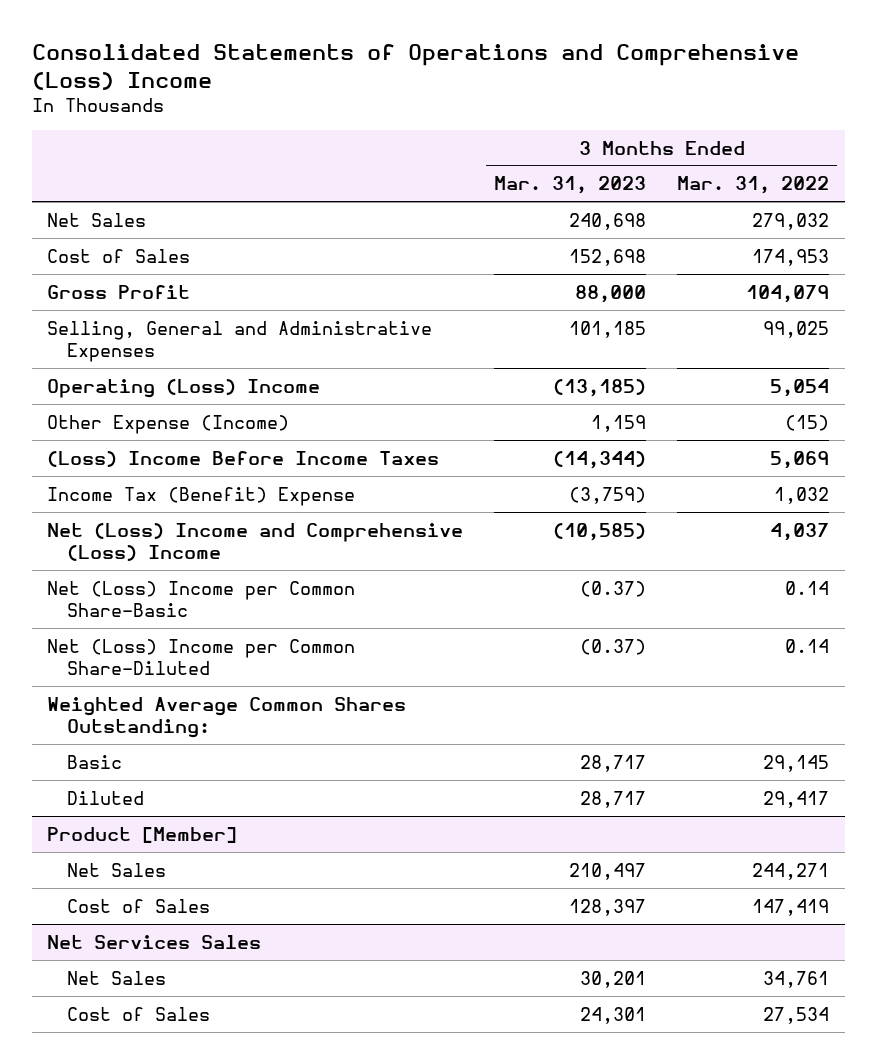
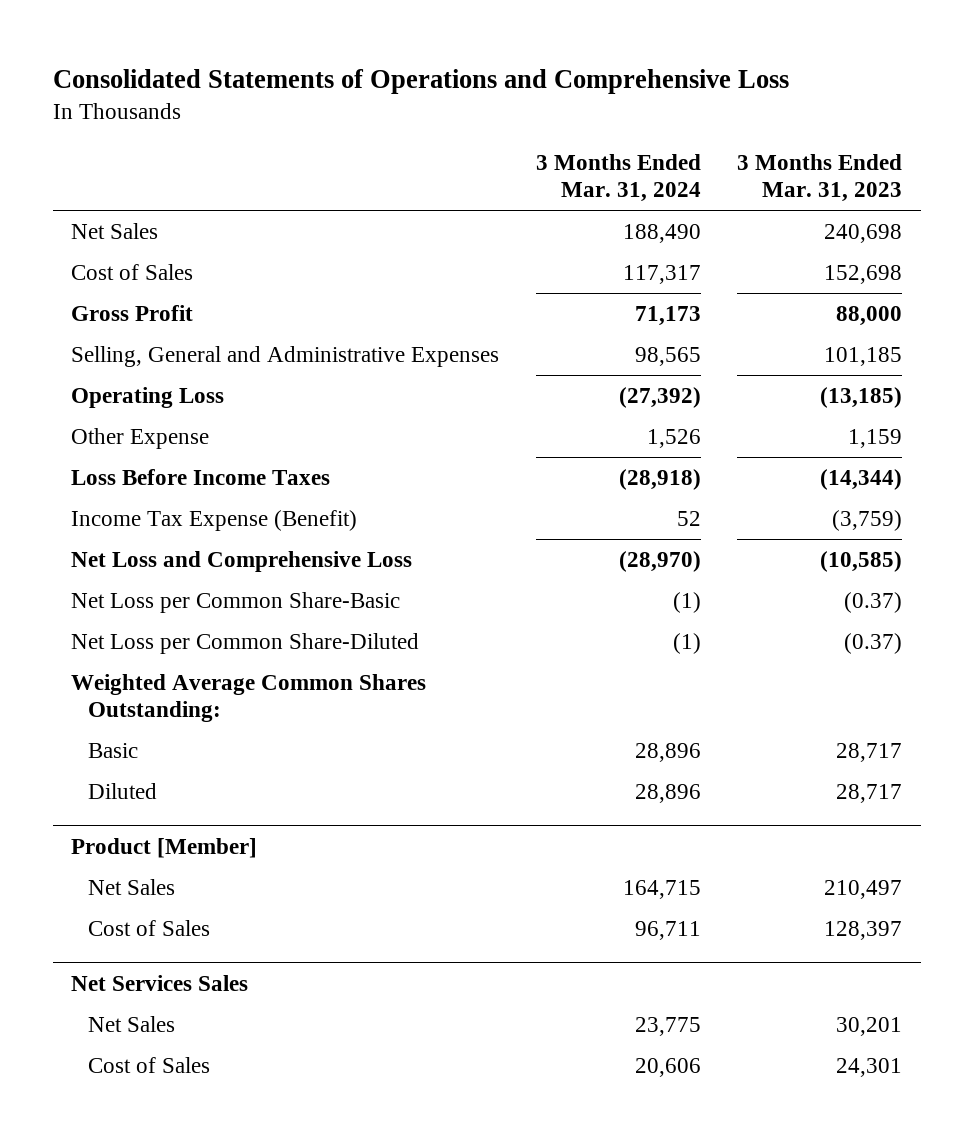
[31,43,799,90] Consolidated Statements of Operations and Comprehensive (Loss) Income -> [52,69,789,95] Consolidated Statements of Operations and Comprehensive Loss
[677,176,830,195] Mar. 31, 2022 -> none
none -> [535,154,701,203] 3 Months Ended Mar. 31, 2024
[47,378,321,398] Operating (Loss) Income -> [71,387,225,409] Operating Loss
[47,414,290,434] Other Expense (Income) -> [71,428,210,450] Other Expense
[47,450,440,467] (Loss) Income Before Income Taxes -> [71,469,331,486] Loss Before Income Taxes
[47,486,356,506] Income Tax (Benefit) Expense -> [71,510,358,532] Income Tax Expense (Benefit)
[47,522,464,562] Net (Loss) Income and Comprehensive (Loss) Income -> [71,551,413,573] Net Loss and Comprehensive Loss
[47,580,356,618] Net (Loss) Income per Common Share-Basic -> [71,592,401,614] Net Loss per Common Share-Basic
[47,638,356,676] Net (Loss) Income per Common Share-Diluted -> [71,633,420,655] Net Loss per Common Share-Diluted

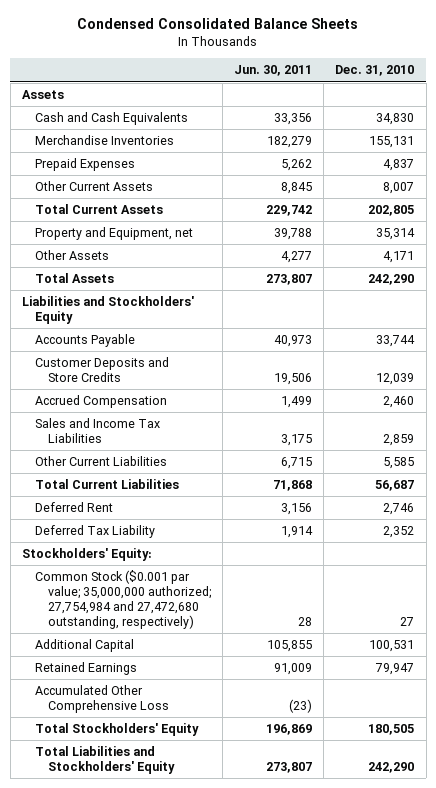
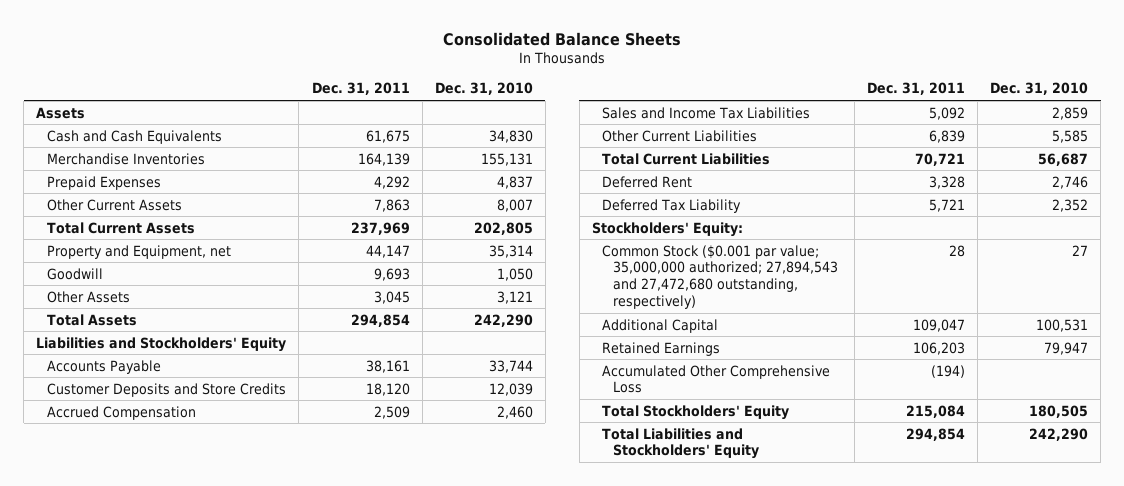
[77,18,359,30] Condensed Consolidated Balance Sheets -> [443,31,682,46] Consolidated Balance Sheets
[234,65,313,77] Jun. 30, 2011 -> none
none -> [311,82,410,96] Dec. 31, 2011
none -> [46,267,103,280] Goodwill
[383,250,415,263] 4,171 -> [496,290,533,304] 3,121
[34,569,211,629] Common Stock ($0.001 par value; 35,000,000 authorized; 27,754,984 and 27,472,680 outstanding, respectively) -> [602,244,838,310] Common Stock ($0.001 par value; 35,000,000 authorized; 27,894,543 and 27,472,680 outstanding, respectively)

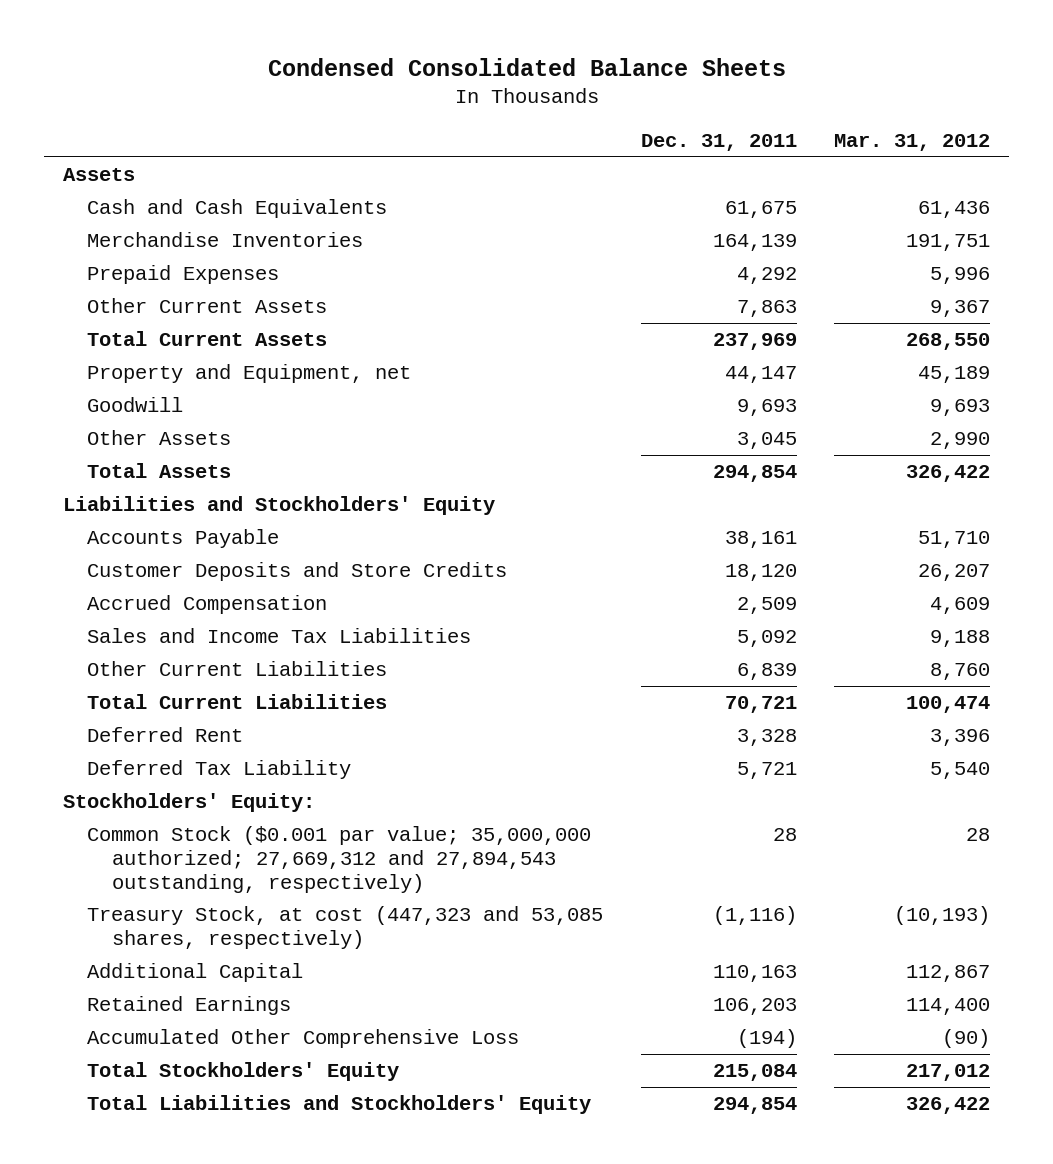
[443,31,682,46] Consolidated Balance Sheets -> [267,57,786,76] Condensed Consolidated Balance Sheets
[434,82,533,96] Dec. 31, 2010 -> none
none -> [834,133,991,151] Mar. 31, 2012
[602,244,838,310] Common Stock ($0.001 par value; 35,000,000 authorized; 27,894,543 and 27,472,680 outstanding, respectively) -> [87,826,592,893] Common Stock ($0.001 par value; 35,000,000 authorized; 27,669,312 and 27,894,543 outstanding, respectively)
none -> [87,906,604,949] Treasury Stock, at cost (447,323 and 53,085 shares, respectively)
[912,318,965,332] 109,047 -> [712,965,797,983] 110,163

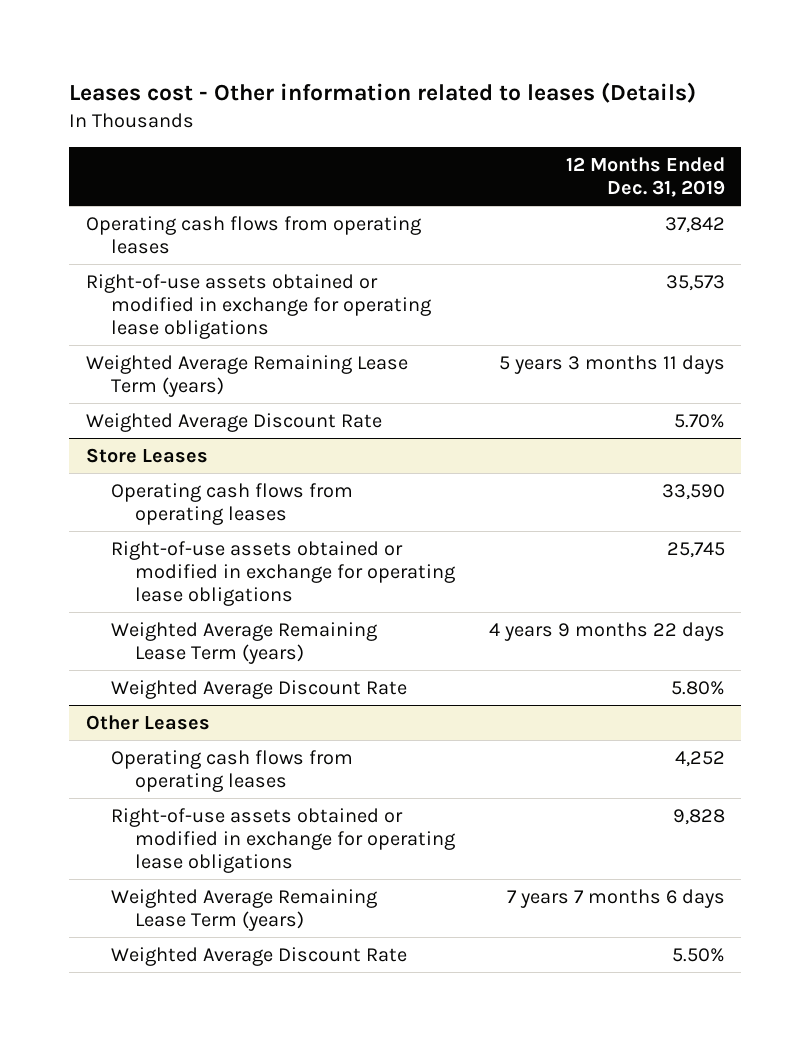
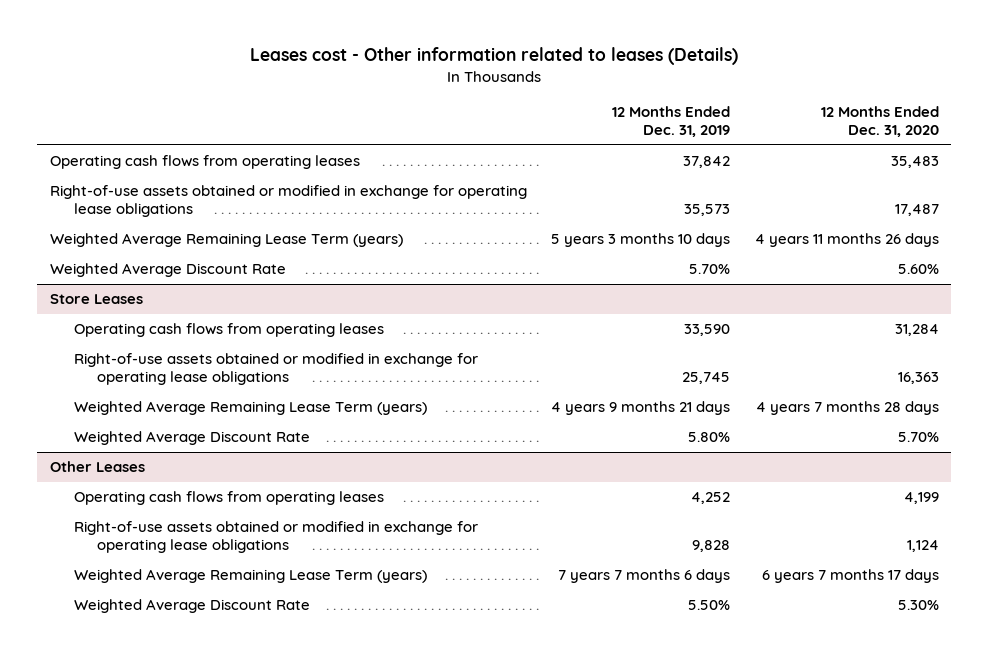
none -> [820,105,939,138] 12 Months Ended Dec. 31, 2020
[498,354,725,374] 5 years 3 months 11 days -> [551,233,731,248] 5 years 3 months 10 days
[488,621,725,641] 4 years 9 months 22 days -> [551,401,731,416] 4 years 9 months 21 days

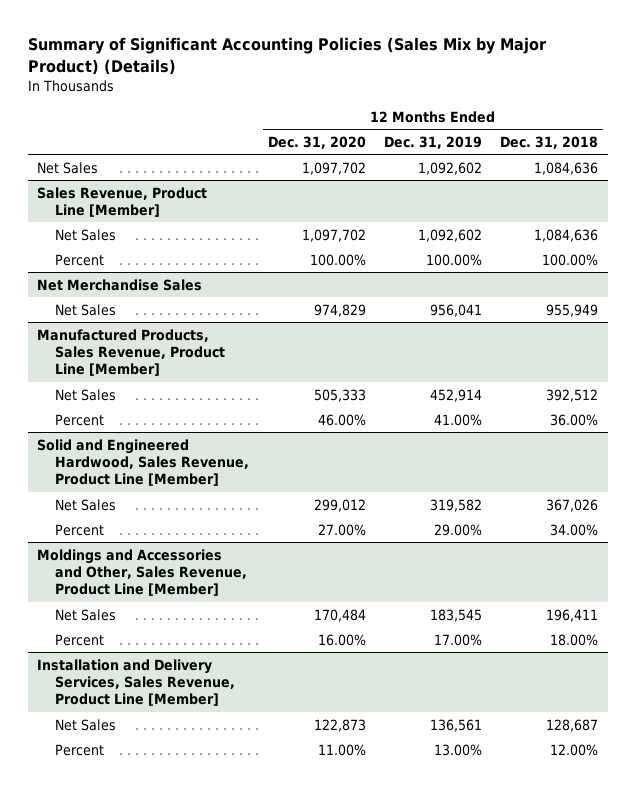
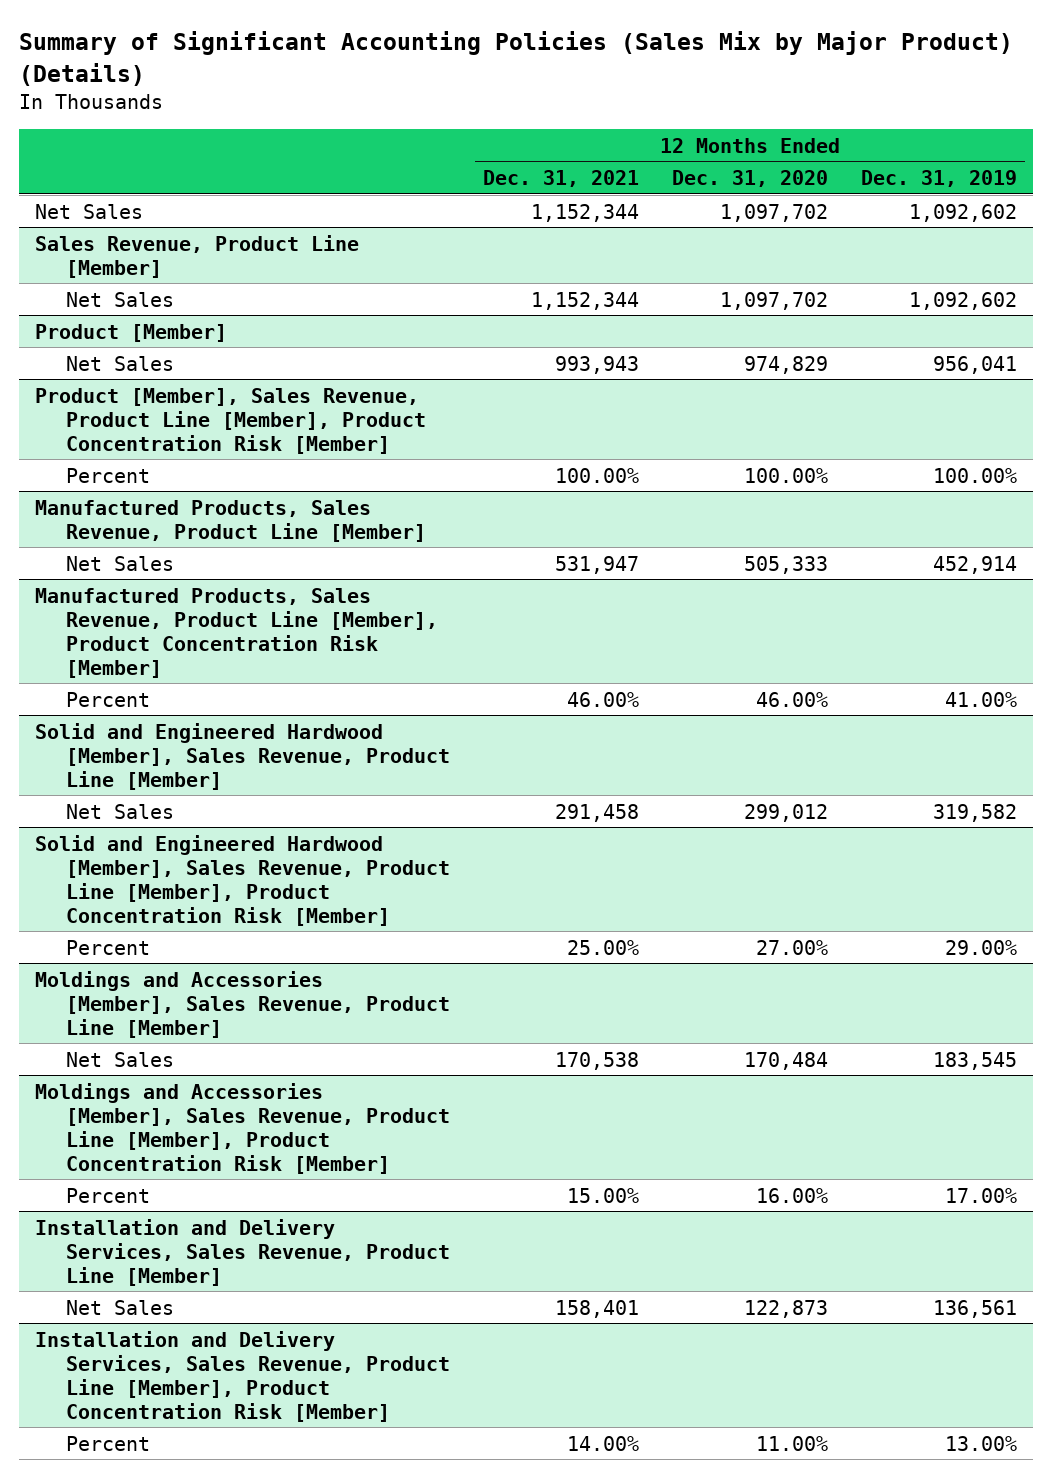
[500,136,599,150] Dec. 31, 2018 -> none
none -> [483,170,640,188] Dec. 31, 2021
[55,253,105,266] Percent -> none
[37,278,203,291] Net Merchandise Sales -> [35,323,228,342] Product [Member]
none -> [35,387,427,454] Product [Member], Sales Revenue, Product Line [Member], Product Concentration Risk [Member]
none -> [66,467,151,483] Percent
none -> [35,587,439,678] Manufactured Products, Sales Revenue, Product Line [Member], Product Concentration Risk [Member]
[37,438,250,487] Solid and Engineered Hardwood, Sales Revenue, Product Line [Member] -> [35,722,451,790] Solid and Engineered Hardwood [Member], Sales Revenue, Product Line [Member]
none -> [35,834,451,926] Solid and Engineered Hardwood [Member], Sales Revenue, Product Line [Member], Product Concentration Risk [Member]
[37,548,248,597] Moldings and Accessories and Other, Sales Revenue, Product Line [Member] -> [35,970,451,1038] Moldings and Accessories [Member], Sales Revenue, Product Line [Member]
none -> [35,1082,451,1174] Moldings and Accessories [Member], Sales Revenue, Product Line [Member], Product Concentration Risk [Member]
none -> [35,1330,451,1422] Installation and Delivery Services, Sales Revenue, Product Line [Member], Product Concentration Risk [Member]

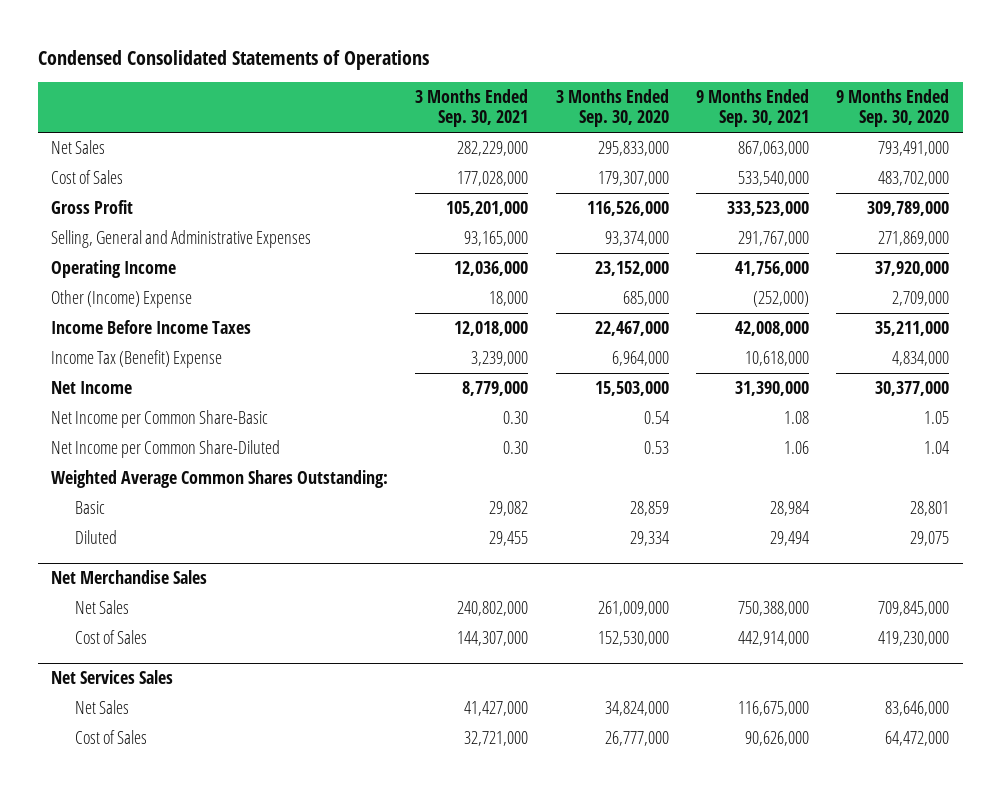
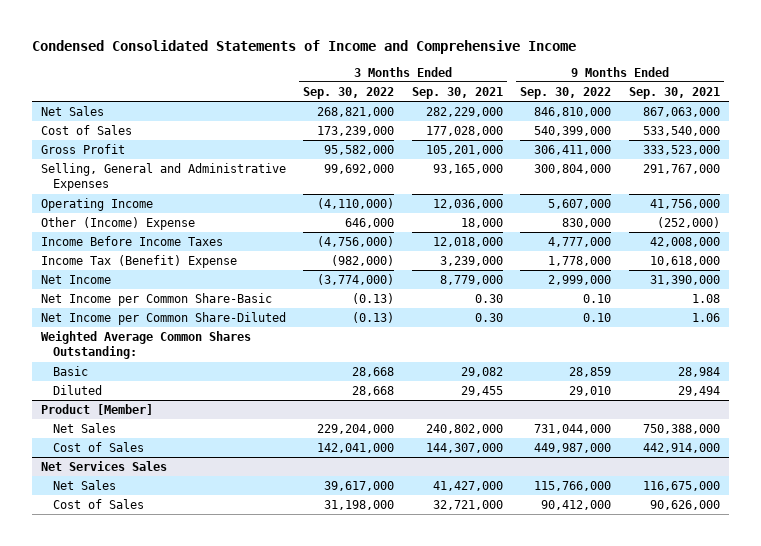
[37,49,429,70] Condensed Consolidated Statements of Operations -> [32,39,577,54] Condensed Consolidated Statements of Income and Comprehensive Income
[555,89,669,128] 3 Months Ended Sep. 30, 2020 -> none
[835,89,949,128] 9 Months Ended Sep. 30, 2020 -> none
none -> [303,86,395,99] Sep. 30, 2022
none -> [520,86,612,99] Sep. 30, 2022
[51,570,208,585] Net Merchandise Sales -> [40,404,153,416] Product [Member]

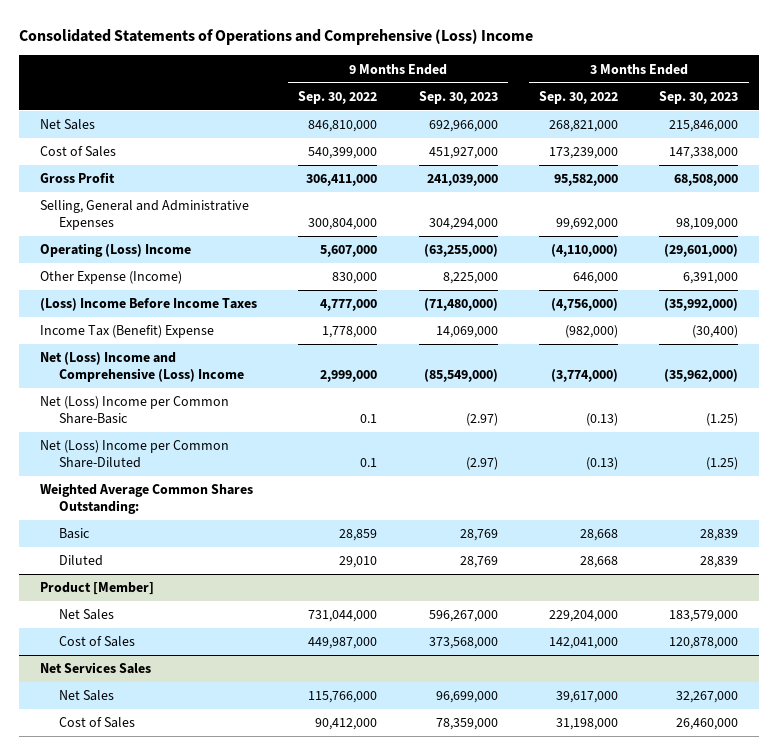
[32,39,577,54] Condensed Consolidated Statements of Income and Comprehensive Income -> [19,29,534,46] Consolidated Statements of Operations and Comprehensive (Loss) Income
[411,86,503,99] Sep. 30, 2021 -> none
[628,86,720,99] Sep. 30, 2021 -> none
none -> [418,90,498,104] Sep. 30, 2023
none -> [659,90,739,104] Sep. 30, 2023
[40,198,153,212] Operating Income -> [40,243,192,258] Operating (Loss) Income
[40,217,195,231] Other (Income) Expense -> [40,271,183,285] Other Expense (Income)
[40,236,223,247] Income Before Income Taxes -> [40,298,258,312] (Loss) Income Before Income Taxes
[40,275,111,285] Net Income -> [40,352,244,382] Net (Loss) Income and Comprehensive (Loss) Income
[40,293,272,307] Net Income per Common Share-Basic -> [40,396,230,424] Net (Loss) Income per Common Share-Basic
[583,294,612,304] 0.10 -> [360,413,378,423] 0.1
[40,312,286,326] Net Income per Common Share-Diluted -> [40,440,230,468] Net (Loss) Income per Common Share-Diluted
[583,313,612,323] 0.10 -> [360,457,378,467] 0.1

